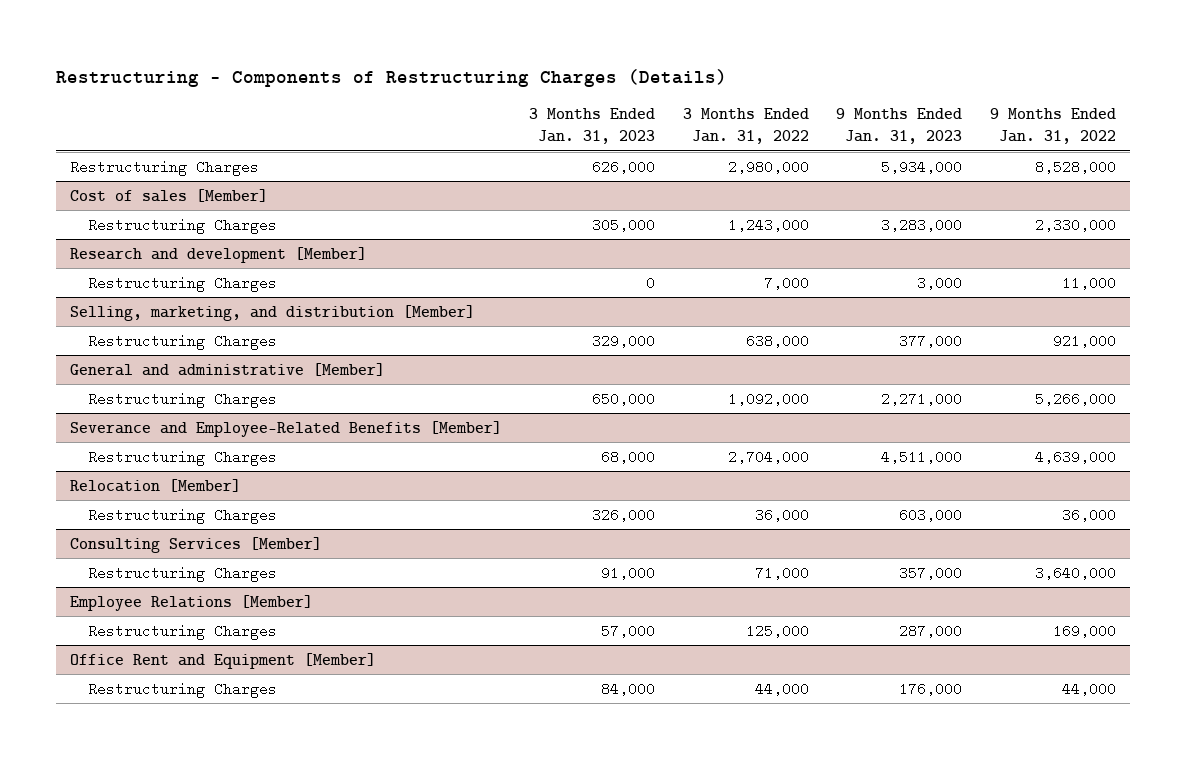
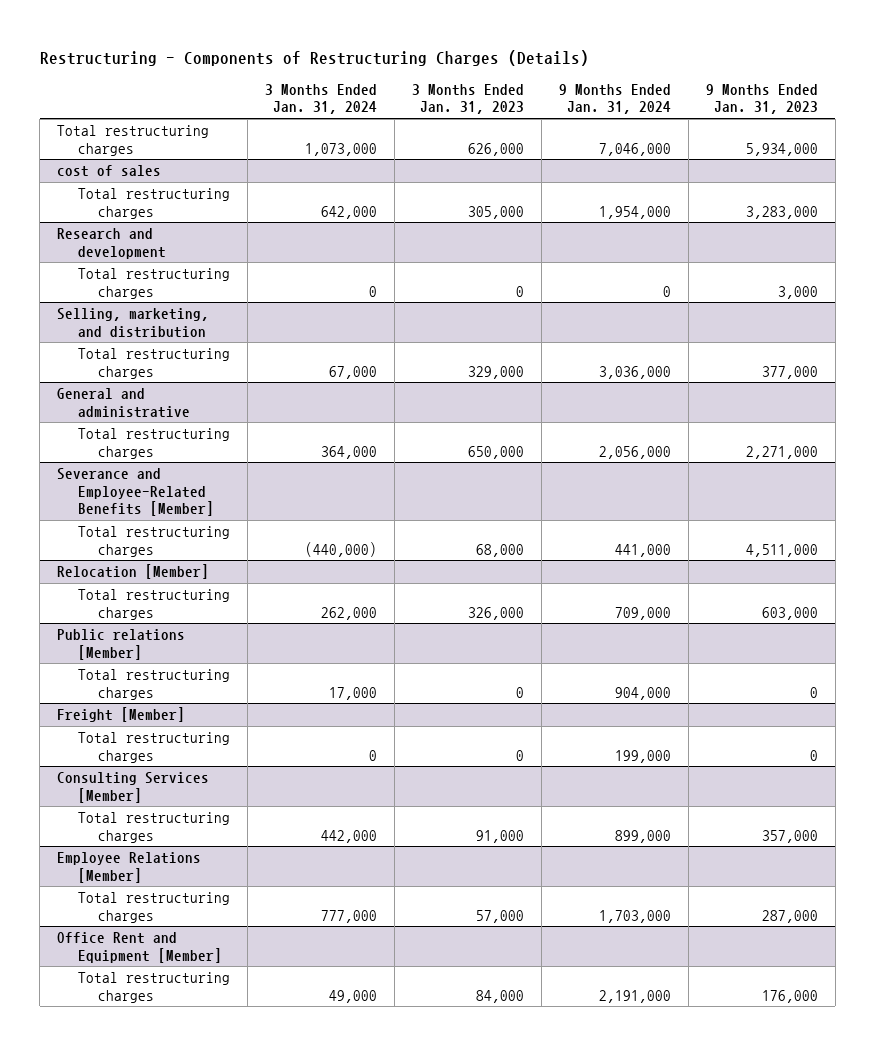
[682,108,809,145] 3 Months Ended Jan. 31, 2022 -> none
[989,108,1116,145] 9 Months Ended Jan. 31, 2022 -> none
none -> [264,83,377,115] 3 Months Ended Jan. 31, 2024
none -> [558,83,671,115] 9 Months Ended Jan. 31, 2024
[69,159,259,176] Restructuring Charges -> [57,125,210,156] Total restructuring charges
[69,188,268,202] Cost of sales [Member] -> [57,165,162,178] cost of sales
[87,217,277,234] Restructuring Charges -> [77,188,230,219] Total restructuring charges
[69,246,367,263] Research and development [Member] -> [57,228,166,259] Research and development
[87,275,277,292] Restructuring Charges -> [77,268,230,299] Total restructuring charges
[69,304,475,321] Selling, marketing, and distribution [Member] -> [57,308,210,338] Selling, marketing, and distribution
[87,333,277,350] Restructuring Charges -> [77,348,230,379] Total restructuring charges
[69,362,385,376] General and administrative [Member] -> [57,388,190,418] General and administrative
[87,391,277,408] Restructuring Charges -> [77,428,230,459] Total restructuring charges
[87,449,277,466] Restructuring Charges -> [77,526,230,557] Total restructuring charges
[87,507,277,524] Restructuring Charges -> [77,589,230,620] Total restructuring charges
none -> [57,629,186,660] Public relations [Member]
none -> [77,669,230,700] Total restructuring charges
none -> [57,707,186,723] Freight [Member]
none -> [77,732,230,763] Total restructuring charges
[87,565,277,582] Restructuring Charges -> [77,812,230,843] Total restructuring charges
[87,623,277,640] Restructuring Charges -> [77,892,230,923] Total restructuring charges
[87,681,277,698] Restructuring Charges -> [77,972,230,1003] Total restructuring charges

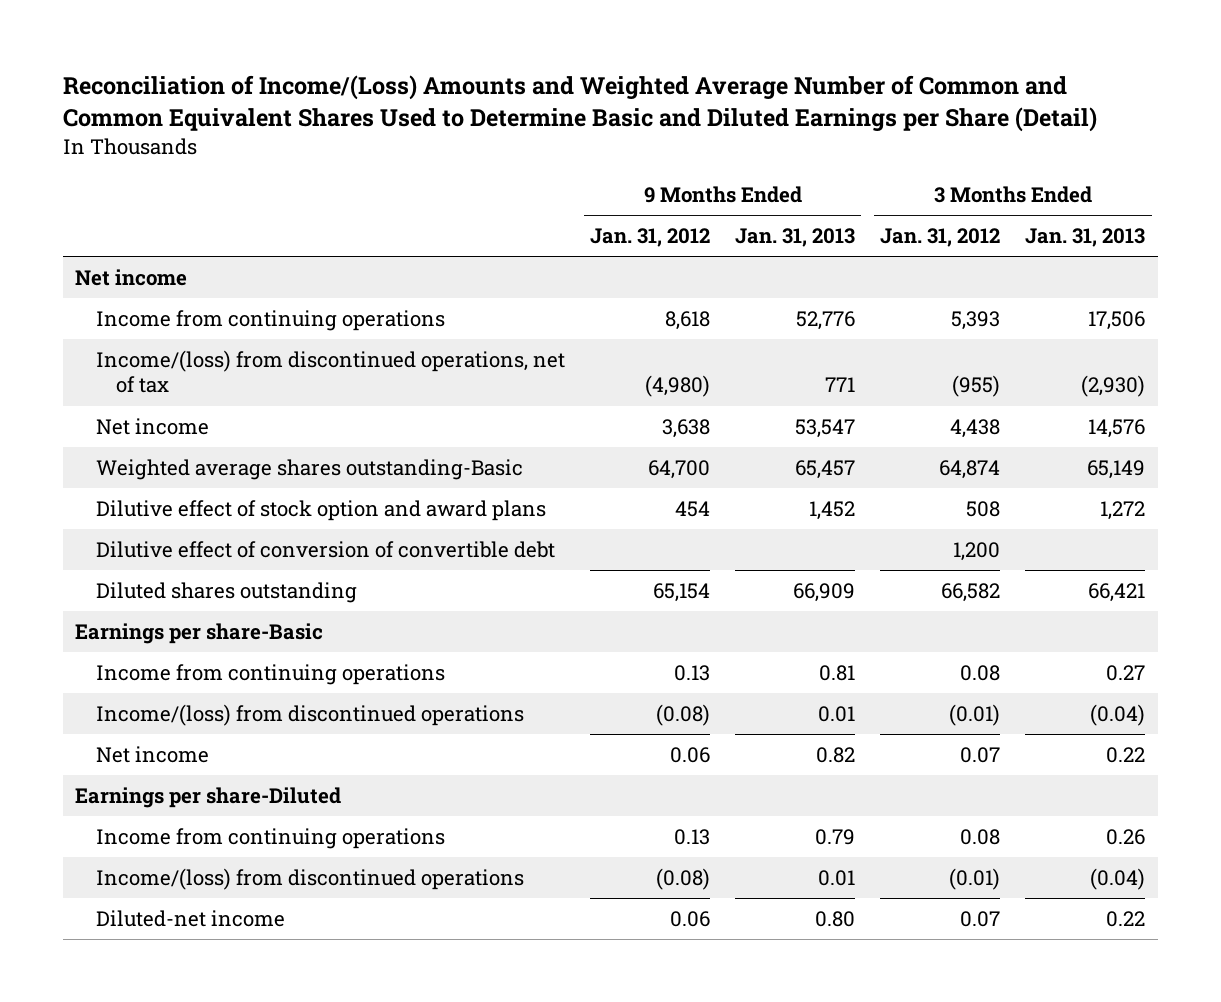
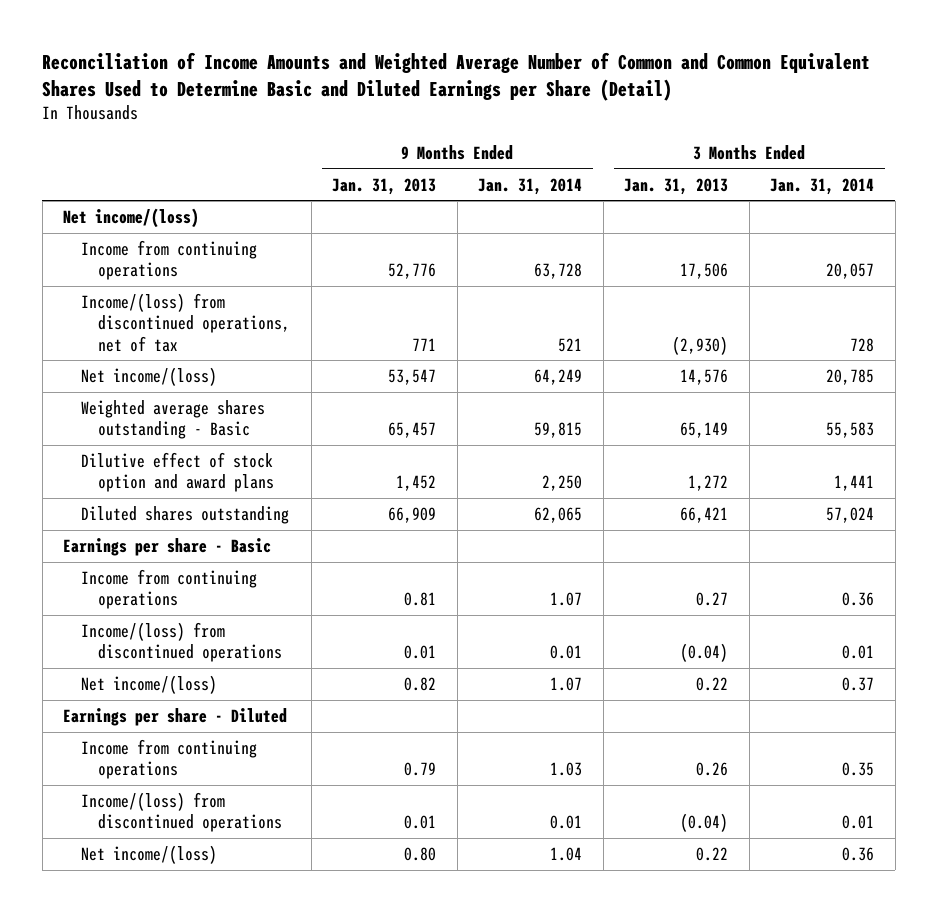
[62,75,1097,133] Reconciliation of Income/(Loss) Amounts and Weighted Average Number of Common and Common Equivalent Shares Used to Determine Basic and Diluted Earnings per Share (Detail) -> [42,51,871,101] Reconciliation of Income Amounts and Weighted Average Number of Common and Common Equivalent Shares Used to Determine Basic and Diluted Earnings per Share (Detail)
[589,228,710,248] Jan. 31, 2012 -> none
[880,228,1001,248] Jan. 31, 2012 -> none
none -> [478,177,583,195] Jan. 31, 2014
none -> [770,177,875,195] Jan. 31, 2014
[75,268,188,286] Net income -> [63,208,200,229] Net income/(loss)
[95,417,209,435] Net income -> [80,367,217,387] Net income/(loss)
[95,458,523,480] Weighted average shares outstanding-Basic -> [80,400,265,440] Weighted average shares outstanding - Basic
[95,540,555,558] Dilutive effect of conversion of convertible debt -> none
[75,622,324,644] Earnings per share-Basic -> [63,538,272,557] Earnings per share - Basic
[95,745,209,763] Net income -> [80,675,217,695] Net income/(loss)
[75,786,342,808] Earnings per share-Diluted -> [63,708,288,727] Earnings per share - Diluted
[95,909,285,927] Diluted-net income -> [80,845,217,865] Net income/(loss)

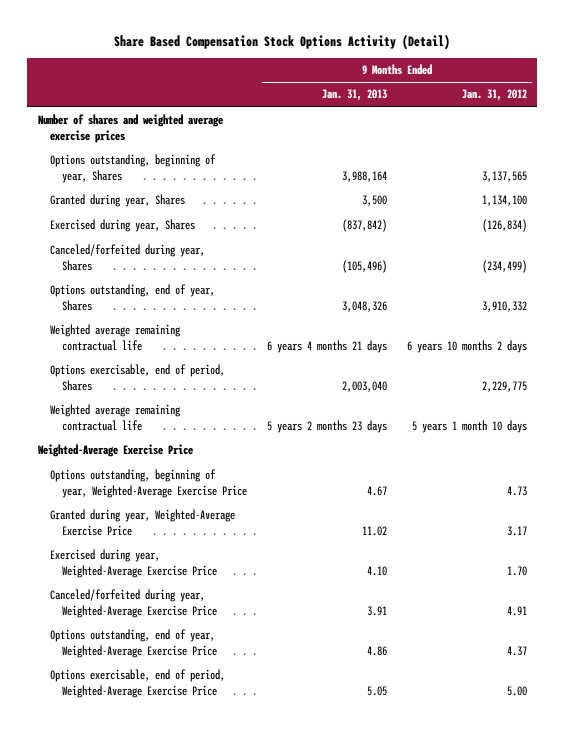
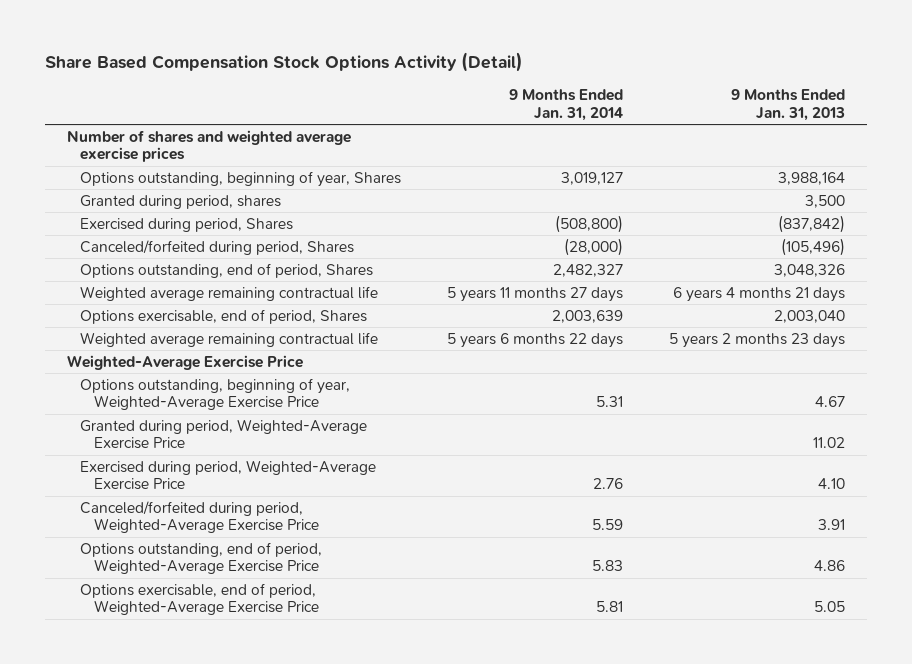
[462,89,528,102] Jan. 31, 2012 -> none
none -> [508,89,623,122] 9 Months Ended Jan. 31, 2014
[49,194,185,208] Granted during year, Shares -> [80,194,282,209] Granted during period, shares
[49,219,195,233] Exercised during year, Shares -> [80,217,294,232] Exercised during period, Shares
[49,244,205,271] Canceled/forfeited during year, Shares -> [80,239,355,255] Canceled/forfeited during period, Shares
[49,284,215,311] Options outstanding, end of year, Shares -> [80,262,374,278] Options outstanding, end of period, Shares
[49,509,235,536] Granted during year, Weighted-Average Exercise Price -> [80,418,368,450] Granted during period, Weighted-Average Exercise Price
[49,549,217,578] Exercised during year, Weighted-Average Exercise Price -> [80,459,377,491] Exercised during period, Weighted-Average Exercise Price
[49,589,217,618] Canceled/forfeited during year, Weighted-Average Exercise Price -> [80,500,319,534] Canceled/forfeited during period, Weighted-Average Exercise Price
[49,629,217,658] Options outstanding, end of year, Weighted-Average Exercise Price -> [80,541,323,575] Options outstanding, end of period, Weighted-Average Exercise Price

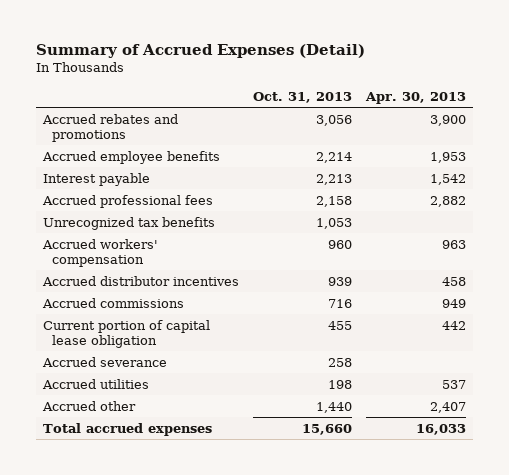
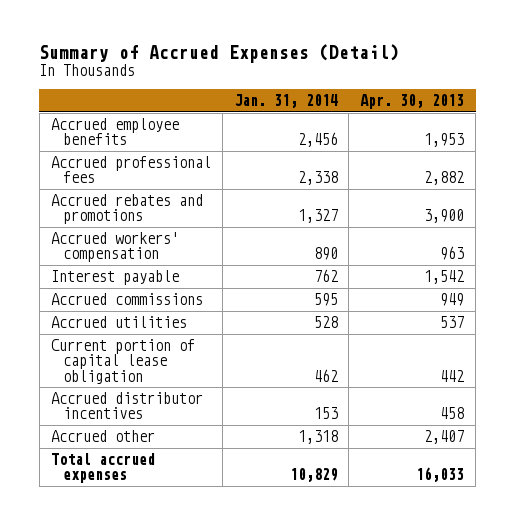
[253,91,353,103] Oct. 31, 2013 -> none
none -> [233,94,338,109] Jan. 31, 2014
[42,216,215,230] Unrecognized tax benefits -> none
[41,113,178,142] Accrued rebates and promotions -> [50,194,203,225] Accrued rebates and promotions
[42,172,150,186] Interest payable -> [50,270,179,286] Interest payable
[41,356,167,367] Accrued severance -> none
[42,319,210,348] Current portion of capital lease obligation -> [50,339,195,384] Current portion of capital lease obligation
[41,275,239,286] Accrued distributor incentives -> [50,392,203,420] Accrued distributor incentives

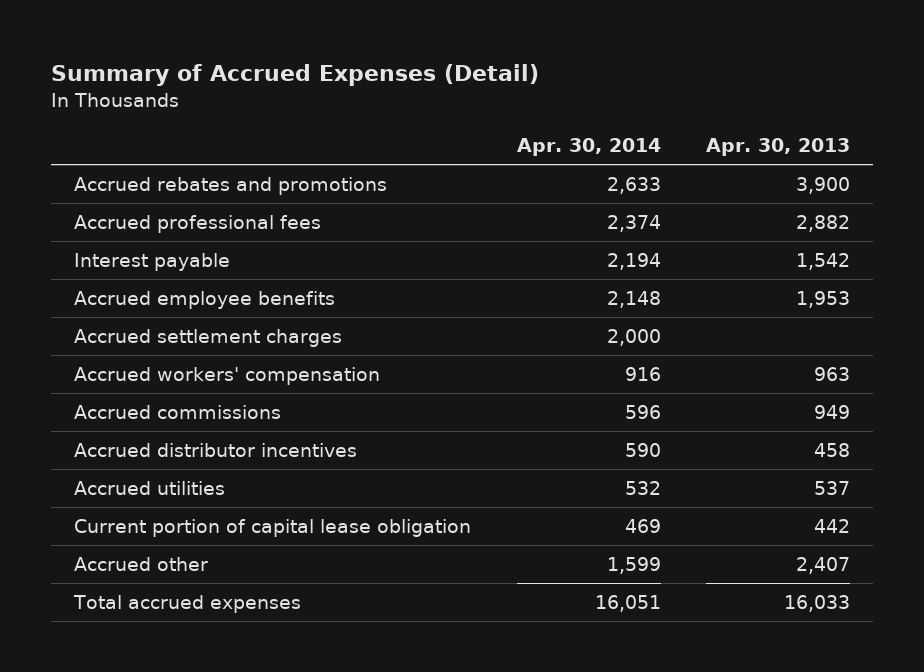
[233,94,338,109] Jan. 31, 2014 -> none
none -> [516,138,661,157] Apr. 30, 2014
[50,156,211,184] Accrued professional fees -> [74,214,322,233] Accrued professional fees
[50,118,179,146] Accrued employee benefits -> [74,290,336,309] Accrued employee benefits
none -> [74,328,343,347] Accrued settlement charges
[50,232,179,263] Accrued workers' compensation -> [74,366,381,385] Accrued workers' compensation
[50,392,203,420] Accrued distributor incentives -> [74,442,358,457] Accrued distributor incentives

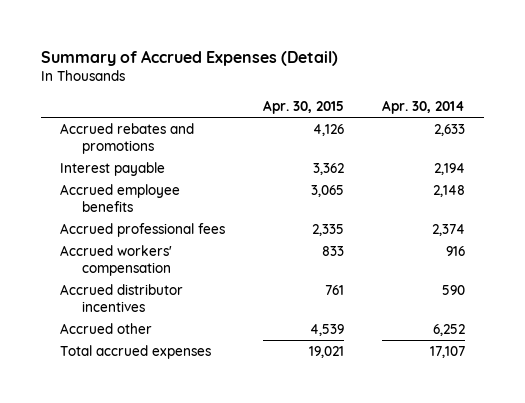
[706,138,851,157] Apr. 30, 2013 -> none
none -> [263,99,345,114] Apr. 30, 2015
[74,328,343,347] Accrued settlement charges -> none
[74,214,322,233] Accrued professional fees -> [60,223,226,238] Accrued professional fees
[74,404,282,419] Accrued commissions -> none
[74,480,226,495] Accrued utilities -> none
[74,518,472,537] Current portion of capital lease obligation -> none
[606,556,661,574] 1,599 -> [432,324,465,337] 6,252
[594,594,661,612] 16,051 -> [429,346,465,359] 17,107

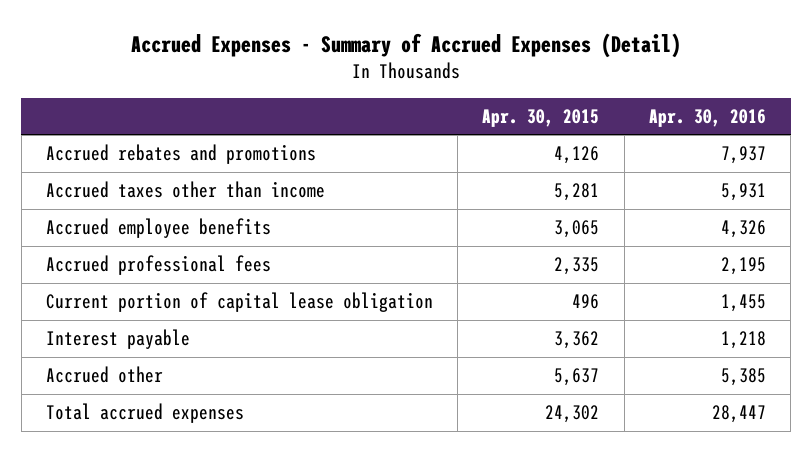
[41,49,339,66] Summary of Accrued Expenses (Detail) -> [130,32,681,58] Accrued Expenses - Summary of Accrued Expenses (Detail)
[381,99,465,114] Apr. 30, 2014 -> none
none -> [648,109,766,128] Apr. 30, 2016
none -> [45,181,325,199] Accrued taxes other than income
[60,245,173,276] Accrued workers' compensation -> none
[60,284,184,312] Accrued distributor incentives -> none
none -> [45,292,433,313] Current portion of capital lease obligation
[60,162,166,177] Interest payable -> [45,329,190,350] Interest payable
[310,324,345,337] 4,539 -> [554,368,600,387] 5,637
[309,346,345,359] 19,021 -> [545,405,600,424] 24,302

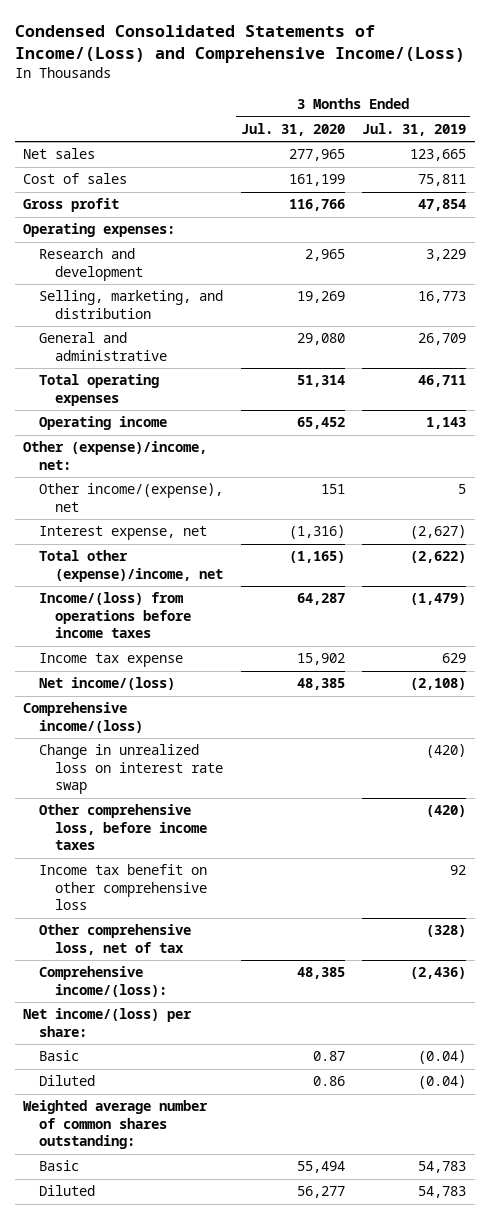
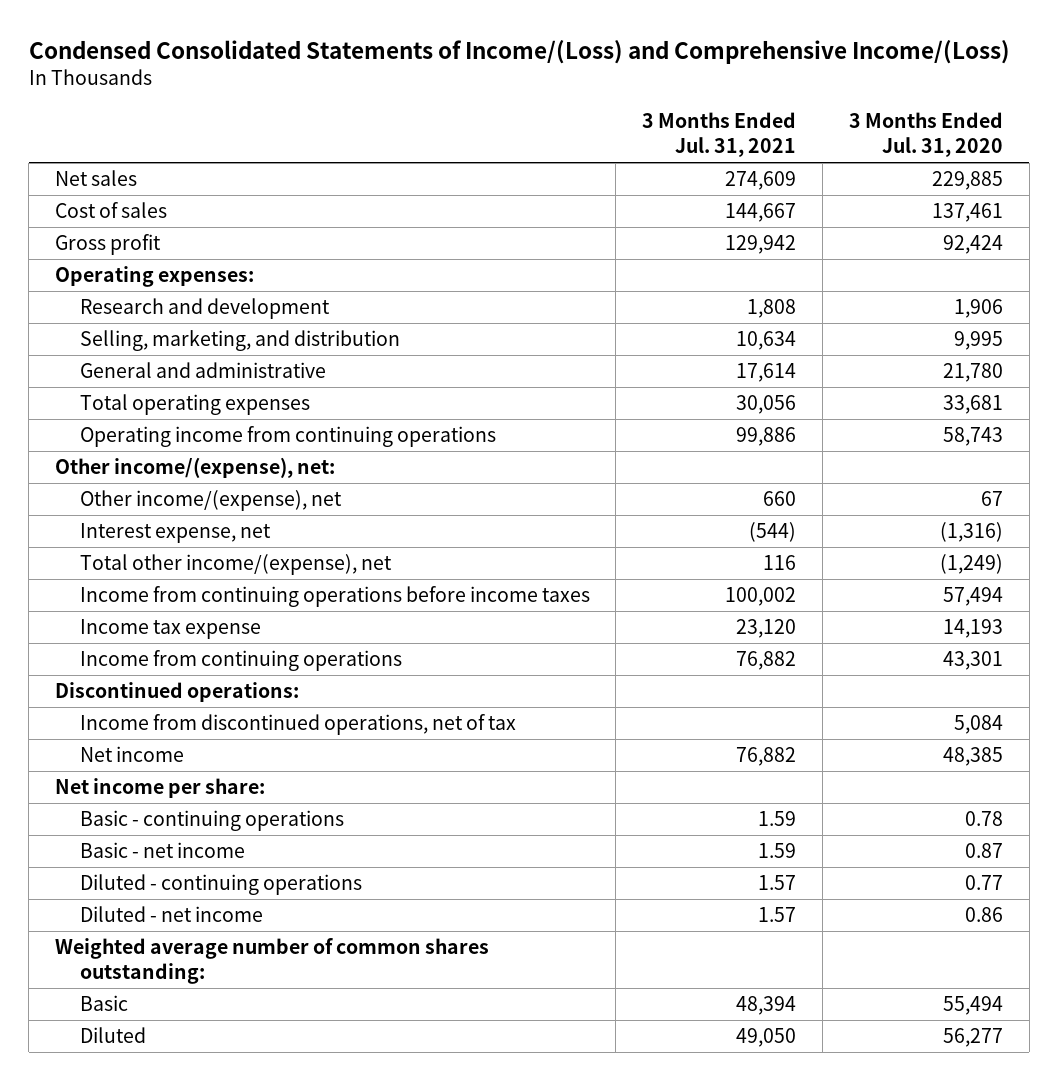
[361,122,466,136] Jul. 31, 2019 -> none
none -> [642,111,797,158] 3 Months Ended Jul. 31, 2021
[288,149,345,162] 277,965 -> [931,170,1003,190] 229,885
[288,174,345,187] 161,199 -> [931,202,1003,222] 137,461
[288,199,345,212] 116,766 -> [942,234,1003,254] 92,424
[304,249,345,262] 2,965 -> [953,298,1003,318] 1,906
[296,291,345,304] 19,269 -> [953,330,1003,350] 9,995
[296,333,345,346] 29,080 -> [942,362,1003,382] 21,780
[296,375,345,388] 51,314 -> [942,394,1003,414] 33,681
[39,416,168,431] Operating income -> [79,425,496,447] Operating income from continuing operations
[296,417,345,430] 65,452 -> [942,426,1003,446] 58,743
[23,441,208,470] Other (expense)/income, net: -> [54,456,335,478] Other income/(expense), net:
[320,484,345,495] 151 -> [980,490,1003,506] 67
[23,702,144,733] Comprehensive income/(loss) -> none
[39,744,223,795] Change in unrealized loss on interest rate swap -> none
[39,804,207,851] Other comprehensive loss, before income taxes -> none
[39,864,208,911] Income tax benefit on other comprehensive loss -> none
[39,924,192,955] Other comprehensive loss, net of tax -> none
[39,966,167,997] Comprehensive income/(loss): -> none
[39,550,223,582] Total other (expense)/income, net -> [79,553,392,575] Total other income/(expense), net
[288,551,345,564] (1,165) -> [939,553,1003,574] (1,249)
[39,592,191,639] Income/(loss) from operations before income taxes -> [79,585,590,607] Income from continuing operations before income taxes
[296,593,345,606] 64,287 -> [942,586,1003,606] 57,494
[296,653,345,666] 15,902 -> [942,618,1003,638] 14,193
none -> [79,649,402,671] Income from continuing operations
none -> [54,681,299,702] Discontinued operations:
none -> [79,713,516,735] Income from discontinued operations, net of tax
[39,677,176,691] Net income/(loss) -> [79,745,184,762] Net income
[23,1008,193,1037] Net income/(loss) per share: -> [54,777,265,798] Net income per share:
none -> [79,809,344,831] Basic - continuing operations
[39,1050,80,1062] Basic -> [79,841,245,858] Basic - net income
none -> [79,873,362,895] Diluted - continuing operations
[39,1075,96,1087] Diluted -> [79,905,263,922] Diluted - net income

